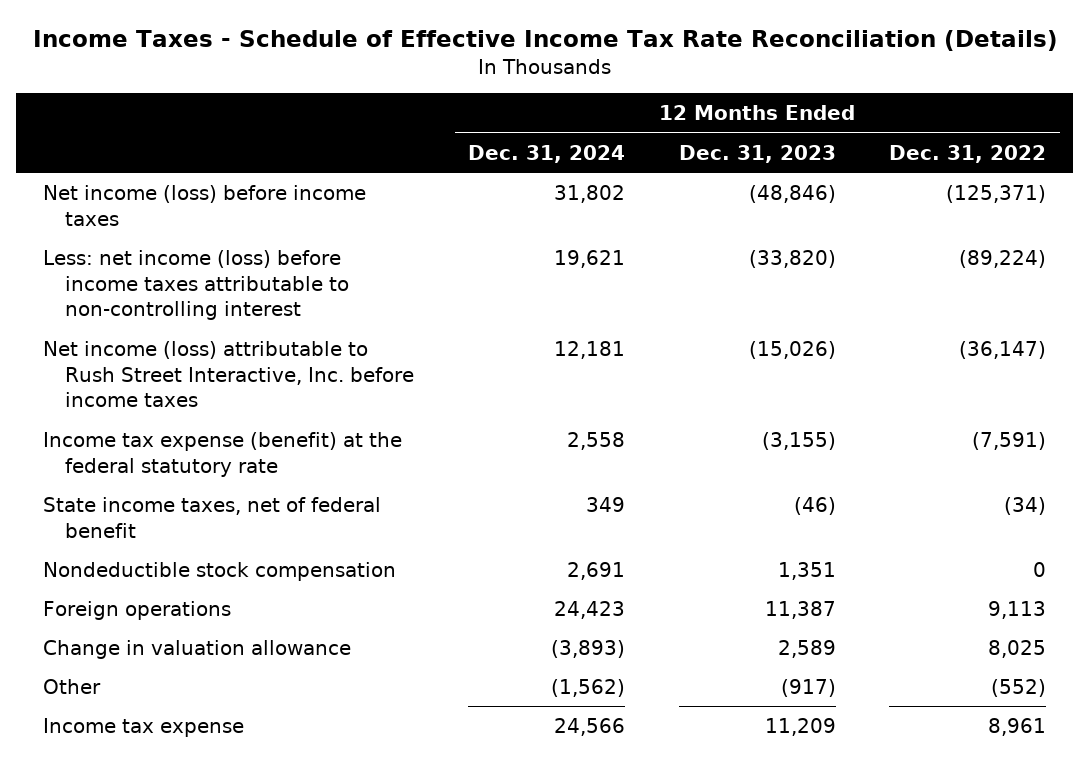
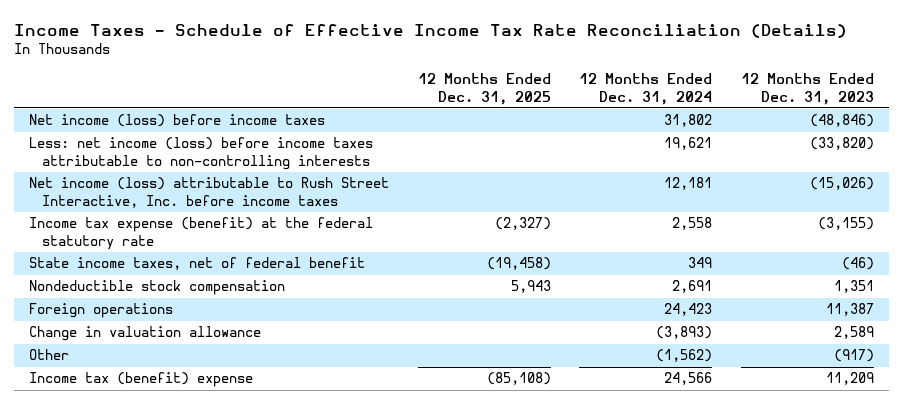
[889,144,1047,163] Dec. 31, 2022 -> none
none -> [417,73,551,105] 12 Months Ended Dec. 31, 2025
[42,249,350,321] Less: net income (loss) before income taxes attributable to non-controlling interest -> [28,137,373,170] Less: net income (loss) before income taxes attributable to non-controlling interests
[42,717,244,737] Income tax expense -> [28,372,253,388] Income tax (benefit) expense

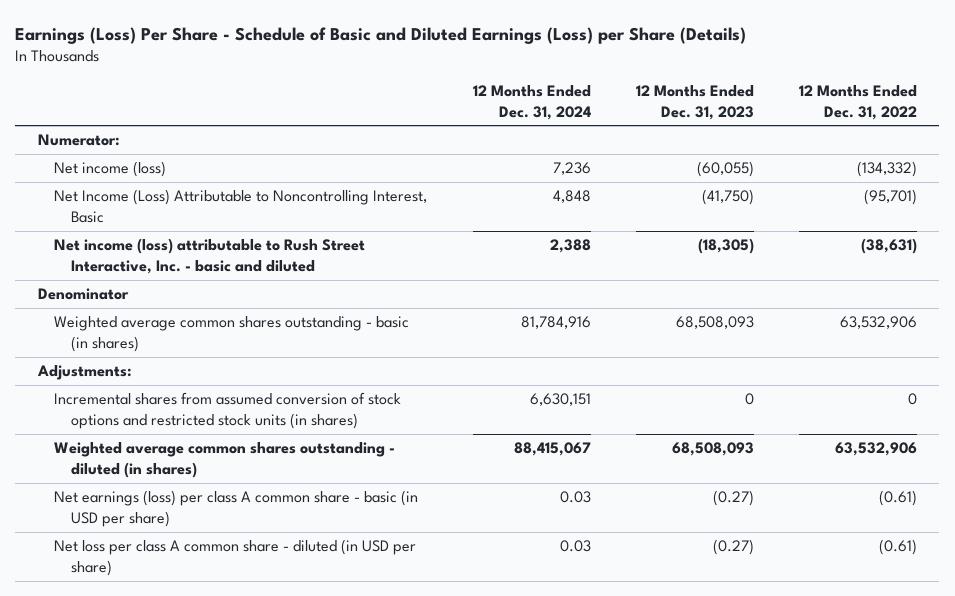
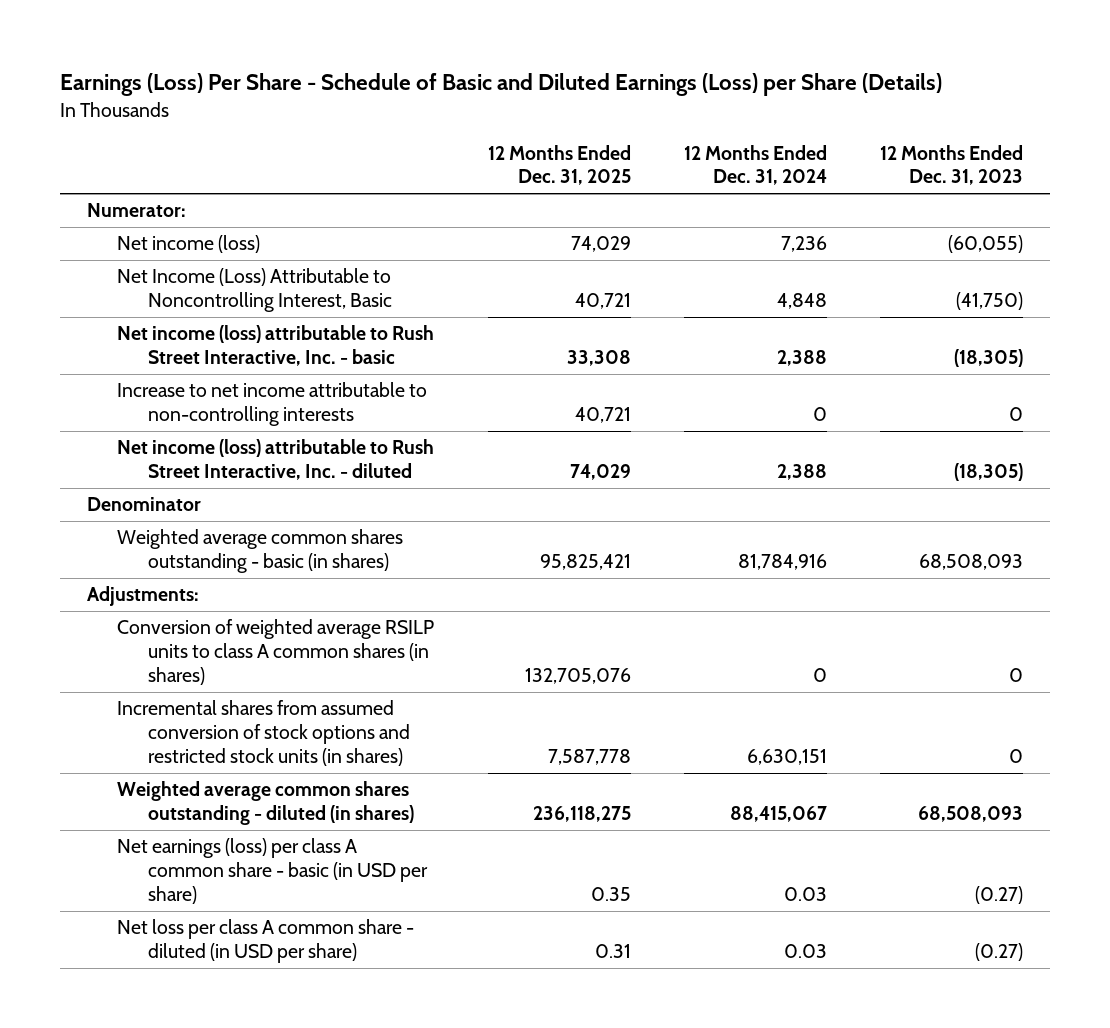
[798,85,917,120] 12 Months Ended Dec. 31, 2022 -> none
none -> [487,144,631,186] 12 Months Ended Dec. 31, 2025
[54,238,366,274] Net income (loss) attributable to Rush Street Interactive, Inc. - basic and diluted -> [117,325,435,367] Net income (loss) attributable to Rush Street Interactive, Inc. - basic
none -> [117,382,428,427] Increase to net income attributable to non-controlling interests
none -> [117,439,435,481] Net income (loss) attributable to Rush Street Interactive, Inc. - diluted
none -> [117,619,435,685] Conversion of weighted average RSILP units to class A common shares (in shares)

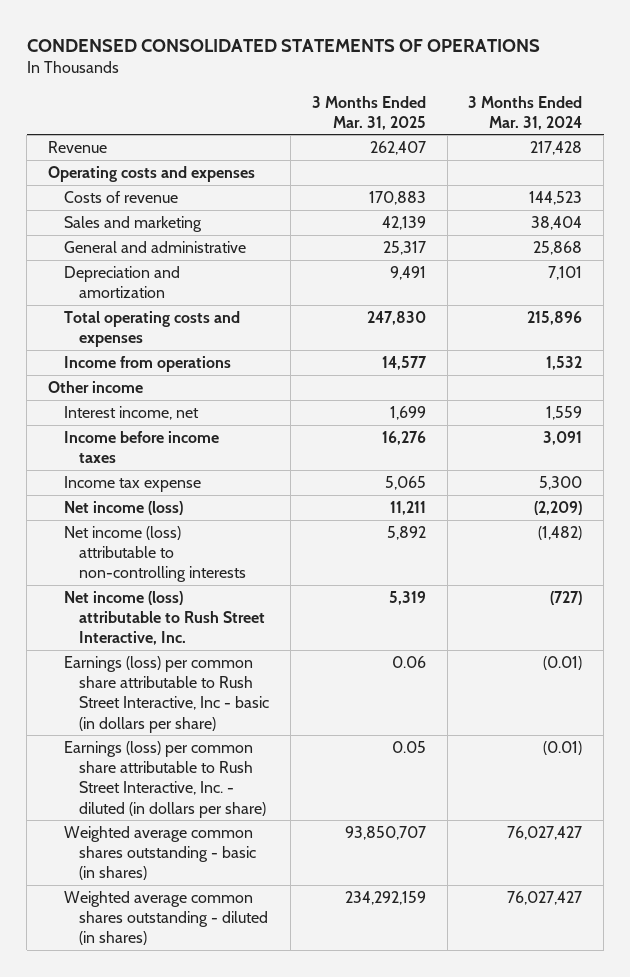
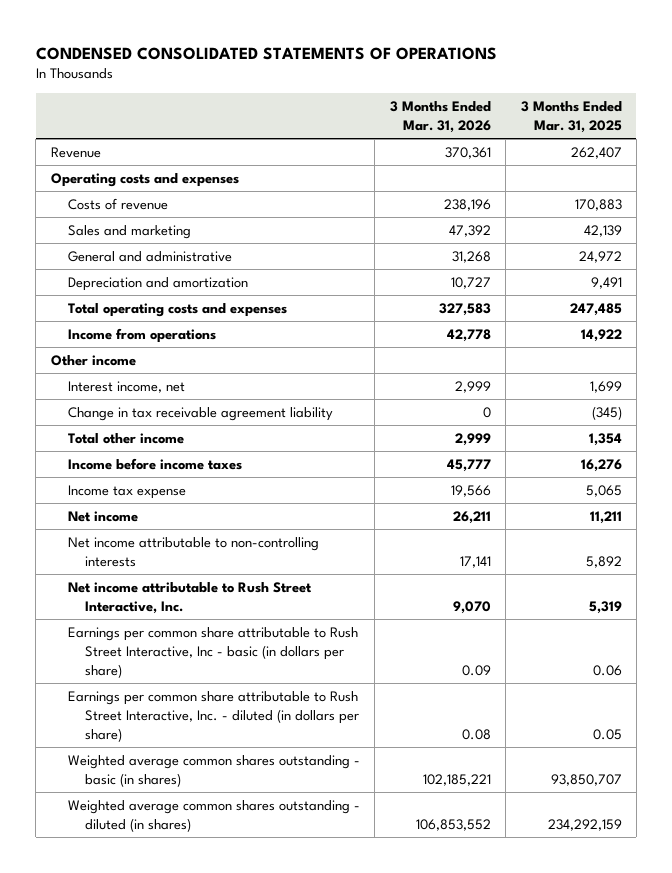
[468,95,583,130] 3 Months Ended Mar. 31, 2024 -> none
none -> [389,101,491,133] 3 Months Ended Mar. 31, 2026
[382,241,426,256] 25,317 -> [578,250,622,263] 24,972
[366,311,426,326] 247,830 -> [569,302,622,316] 247,485
[381,356,427,371] 14,577 -> [580,328,622,342] 14,922
none -> [68,406,334,421] Change in tax receivable agreement liability
none -> [68,432,185,444] Total other income
[63,501,183,516] Net income (loss) -> [68,510,139,522] Net income
[63,526,247,583] Net income (loss) attributable to non-controlling interests -> [68,536,320,567] Net income attributable to non-controlling interests
[63,591,266,646] Net income (loss) attributable to Rush Street Interactive, Inc. -> [68,581,313,614] Net income attributable to Rush Street Interactive, Inc.
[63,656,270,733] Earnings (loss) per common share attributable to Rush Street Interactive, Inc - basic (in dollars per share) -> [68,626,359,678] Earnings per common share attributable to Rush Street Interactive, Inc - basic (in dollars per share)
[63,741,267,818] Earnings (loss) per common share attributable to Rush Street Interactive, Inc. - diluted (in dollars per share) -> [68,690,360,742] Earnings per common share attributable to Rush Street Interactive, Inc. - diluted (in dollars per share)

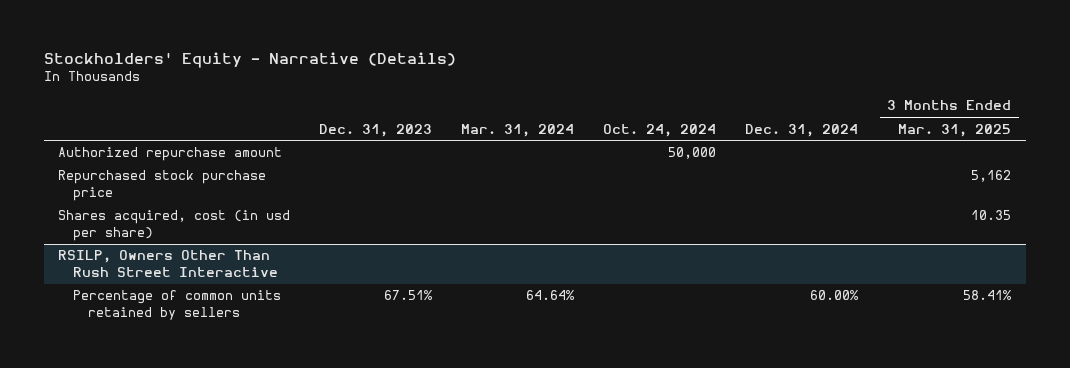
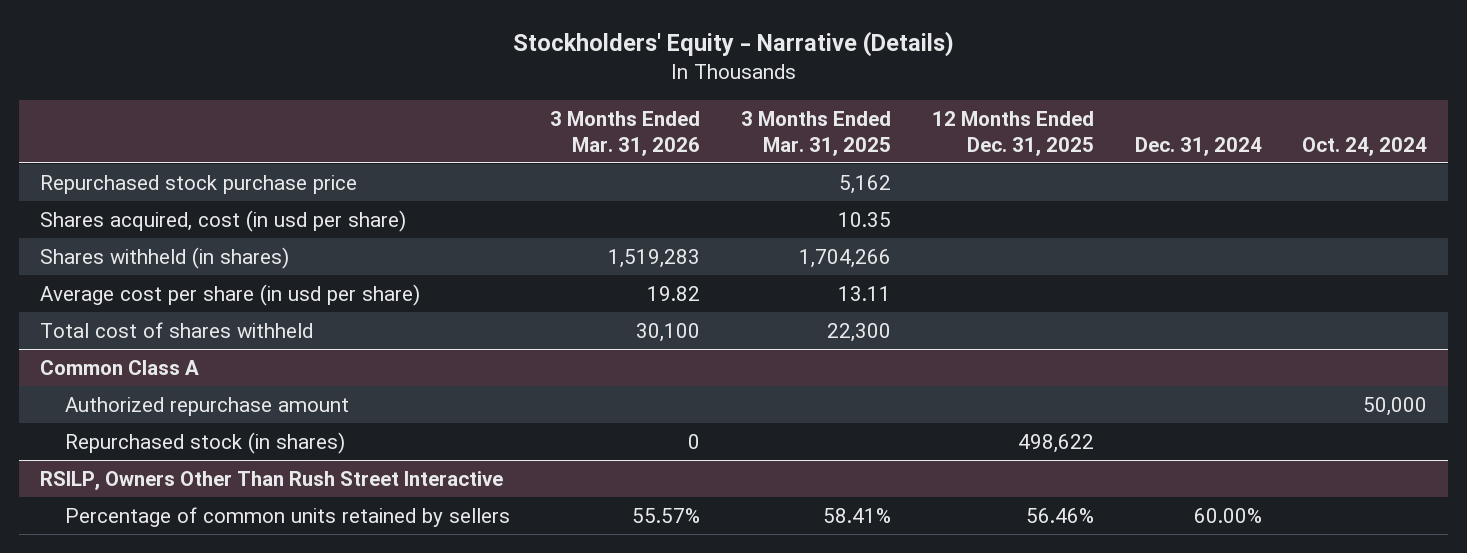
[319,123,433,137] Dec. 31, 2023 -> none
[461,123,575,137] Mar. 31, 2024 -> none
none -> [550,110,701,156] 3 Months Ended Mar. 31, 2026
none -> [931,110,1094,156] 12 Months Ended Dec. 31, 2025
[58,147,283,162] Authorized repurchase amount -> none
none -> [39,246,289,269] Shares withheld (in shares)
none -> [39,283,420,306] Average cost per share (in usd per share)
none -> [39,321,313,338] Total cost of shares withheld
none -> [39,359,199,375] Common Class A
none -> [64,396,349,416] Authorized repurchase amount
none -> [64,431,345,454] Repurchased stock (in shares)

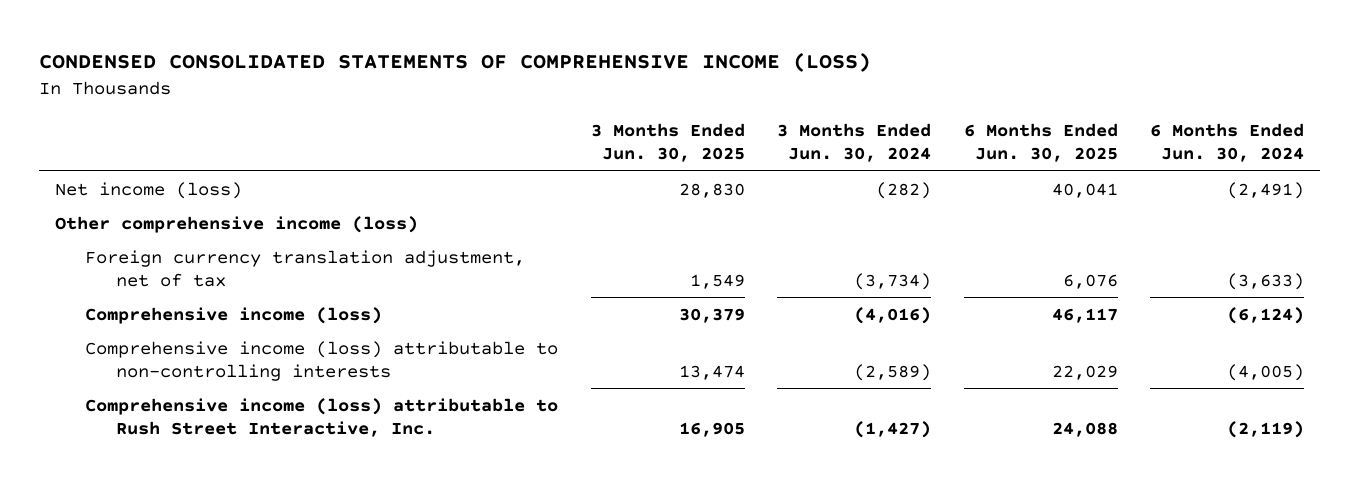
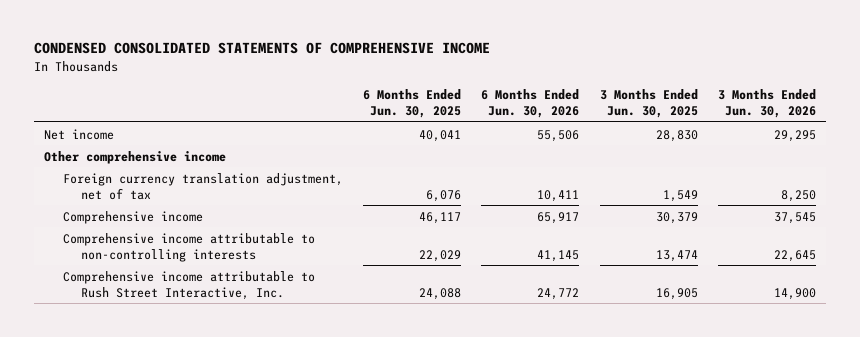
[38,52,871,73] CONDENSED CONSOLIDATED STATEMENTS OF COMPREHENSIVE INCOME (LOSS) -> [33,42,490,55] CONDENSED CONSOLIDATED STATEMENTS OF COMPREHENSIVE INCOME
[777,123,932,163] 3 Months Ended Jun. 30, 2024 -> none
[1150,123,1305,163] 6 Months Ended Jun. 30, 2024 -> none
none -> [481,88,580,118] 6 Months Ended Jun. 30, 2026
none -> [718,88,817,118] 3 Months Ended Jun. 30, 2026
[54,181,242,199] Net income (loss) -> [44,128,115,140] Net income
[54,215,418,233] Other comprehensive income (loss) -> [44,150,227,164] Other comprehensive income
[85,306,383,324] Comprehensive income (loss) -> [62,210,203,224] Comprehensive income
[85,340,559,381] Comprehensive income (loss) attributable to non-controlling interests -> [62,232,315,262] Comprehensive income attributable to non-controlling interests
[85,397,559,437] Comprehensive income (loss) attributable to Rush Street Interactive, Inc. -> [62,270,315,300] Comprehensive income attributable to Rush Street Interactive, Inc.

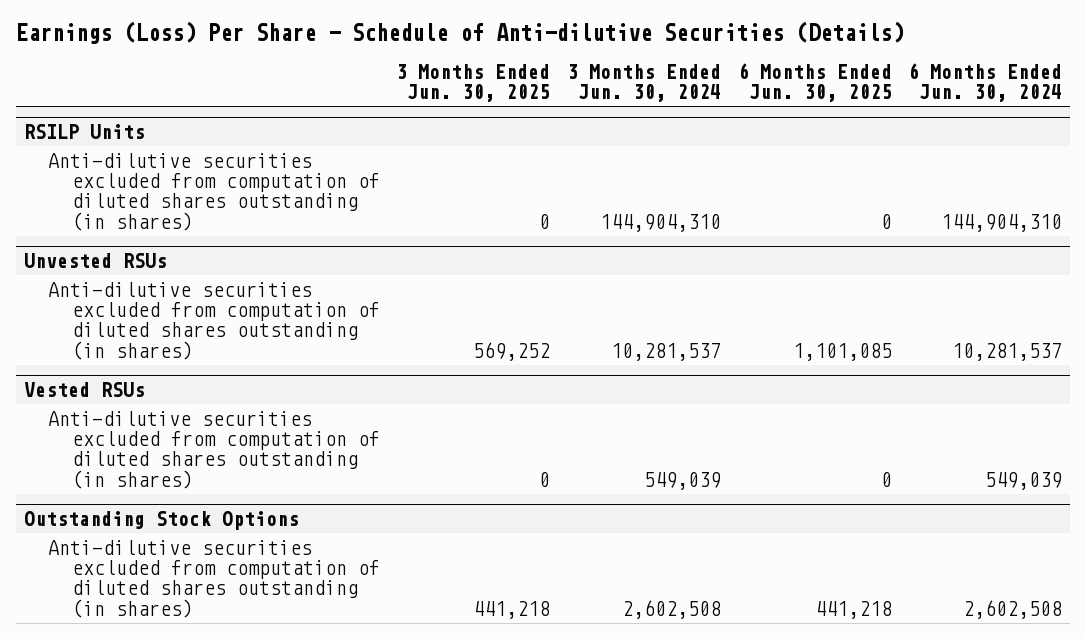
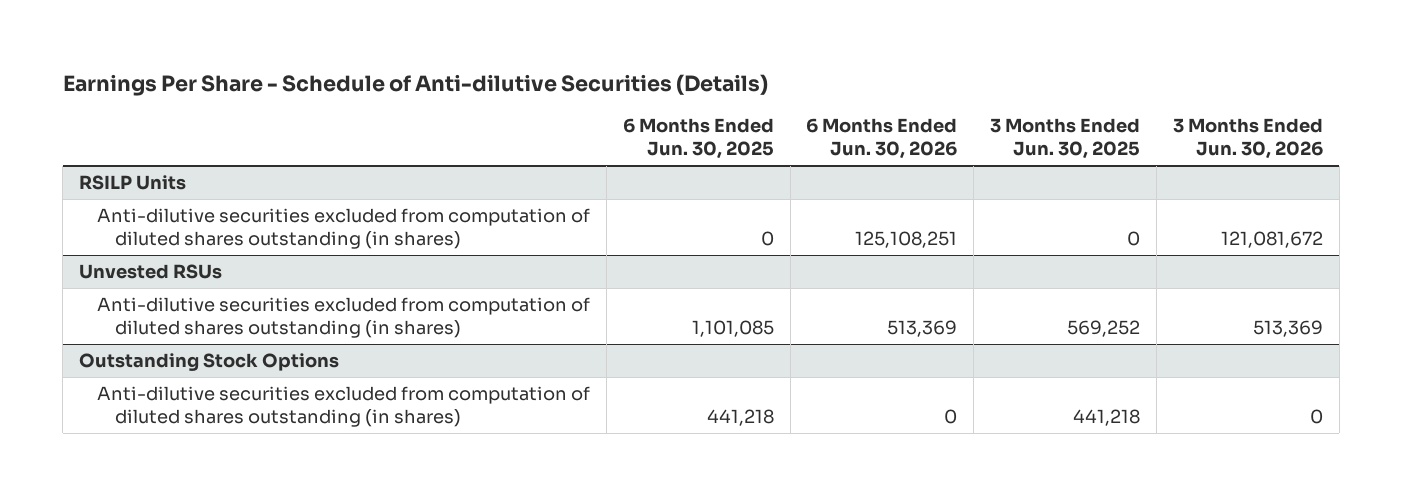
[15,20,904,44] Earnings (Loss) Per Share - Schedule of Anti-dilutive Securities (Details) -> [62,73,768,96] Earnings Per Share - Schedule of Anti-dilutive Securities (Details)
[567,63,722,103] 3 Months Ended Jun. 30, 2024 -> none
[908,62,1063,103] 6 Months Ended Jun. 30, 2024 -> none
none -> [806,118,958,160] 6 Months Ended Jun. 30, 2026
none -> [1172,118,1323,160] 3 Months Ended Jun. 30, 2026
[23,381,145,397] Vested RSUs -> none
[47,410,380,489] Anti-dilutive securities excluded from computation of diluted shares outstanding (in shares) -> none

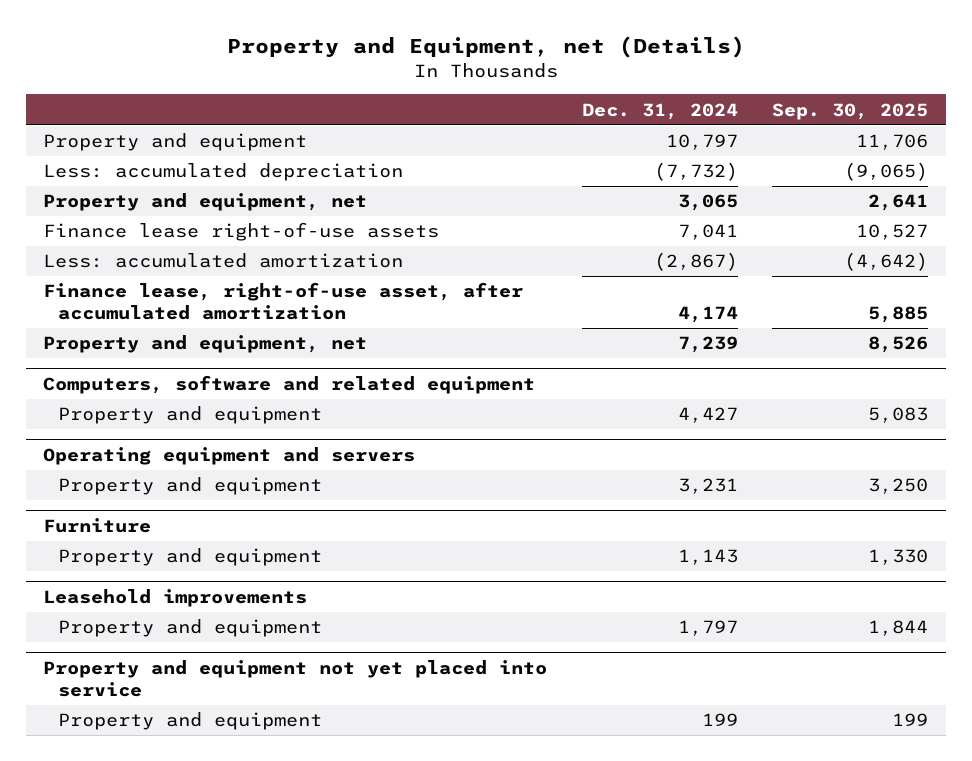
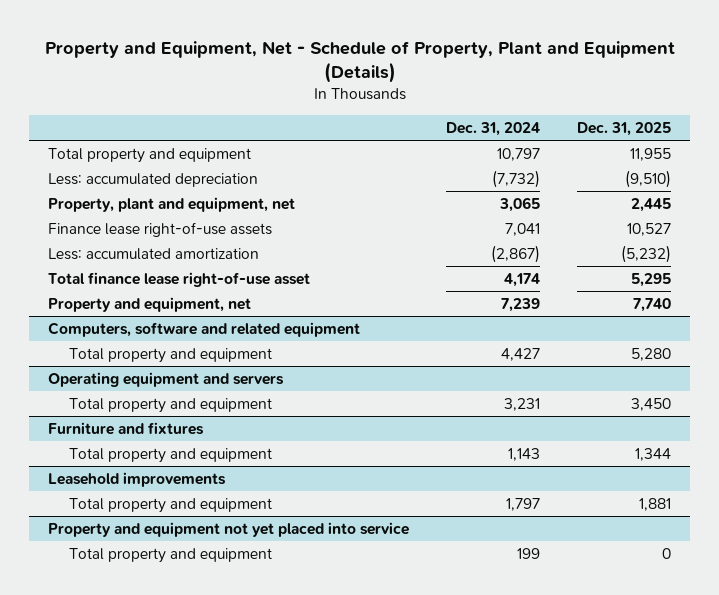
[226,36,745,59] Property and Equipment, net (Details) -> [44,40,675,83] Property and Equipment, Net - Schedule of Property, Plant and Equipment (Details)
[772,102,929,120] Sep. 30, 2025 -> none
none -> [577,121,672,136] Dec. 31, 2025
[43,133,308,152] Property and equipment -> [47,148,251,164] Total property and equipment
[43,193,368,212] Property and equipment, net -> [47,197,295,213] Property, plant and equipment, net
[43,282,524,320] Finance lease, right-of-use asset, after accumulated amortization -> [47,272,310,288] Total finance lease right-of-use asset
[57,406,322,425] Property and equipment -> [69,348,273,364] Total property and equipment
[57,477,322,496] Property and equipment -> [69,398,273,414] Total property and equipment
[43,518,152,534] Furniture -> [47,422,204,436] Furniture and fixtures
[57,548,322,567] Property and equipment -> [69,448,273,464] Total property and equipment
[57,619,322,638] Property and equipment -> [69,498,273,514] Total property and equipment
[57,712,322,731] Property and equipment -> [69,548,273,564] Total property and equipment

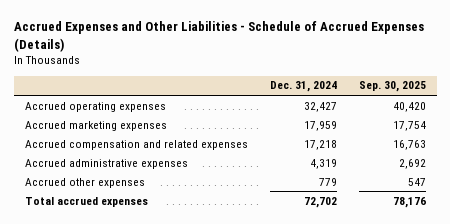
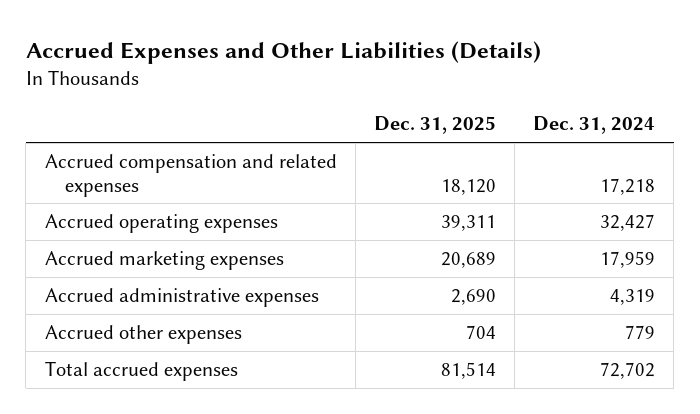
[13,21,424,53] Accrued Expenses and Other Liabilities - Schedule of Accrued Expenses (Details) -> [25,40,541,64] Accrued Expenses and Other Liabilities (Details)
[358,81,426,93] Sep. 30, 2025 -> none
none -> [373,116,496,135] Dec. 31, 2025
[24,139,248,150] Accrued compensation and related expenses -> [44,153,337,197] Accrued compensation and related expenses

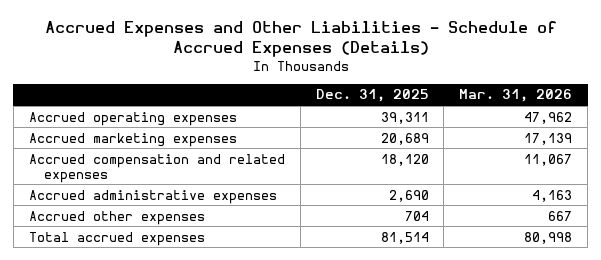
[25,40,541,64] Accrued Expenses and Other Liabilities (Details) -> [44,21,557,58] Accrued Expenses and Other Liabilities - Schedule of Accrued Expenses (Details)
[533,116,656,135] Dec. 31, 2024 -> none
none -> [459,89,573,103] Mar. 31, 2026
[44,153,337,197] Accrued compensation and related expenses -> [28,153,285,183] Accrued compensation and related expenses

